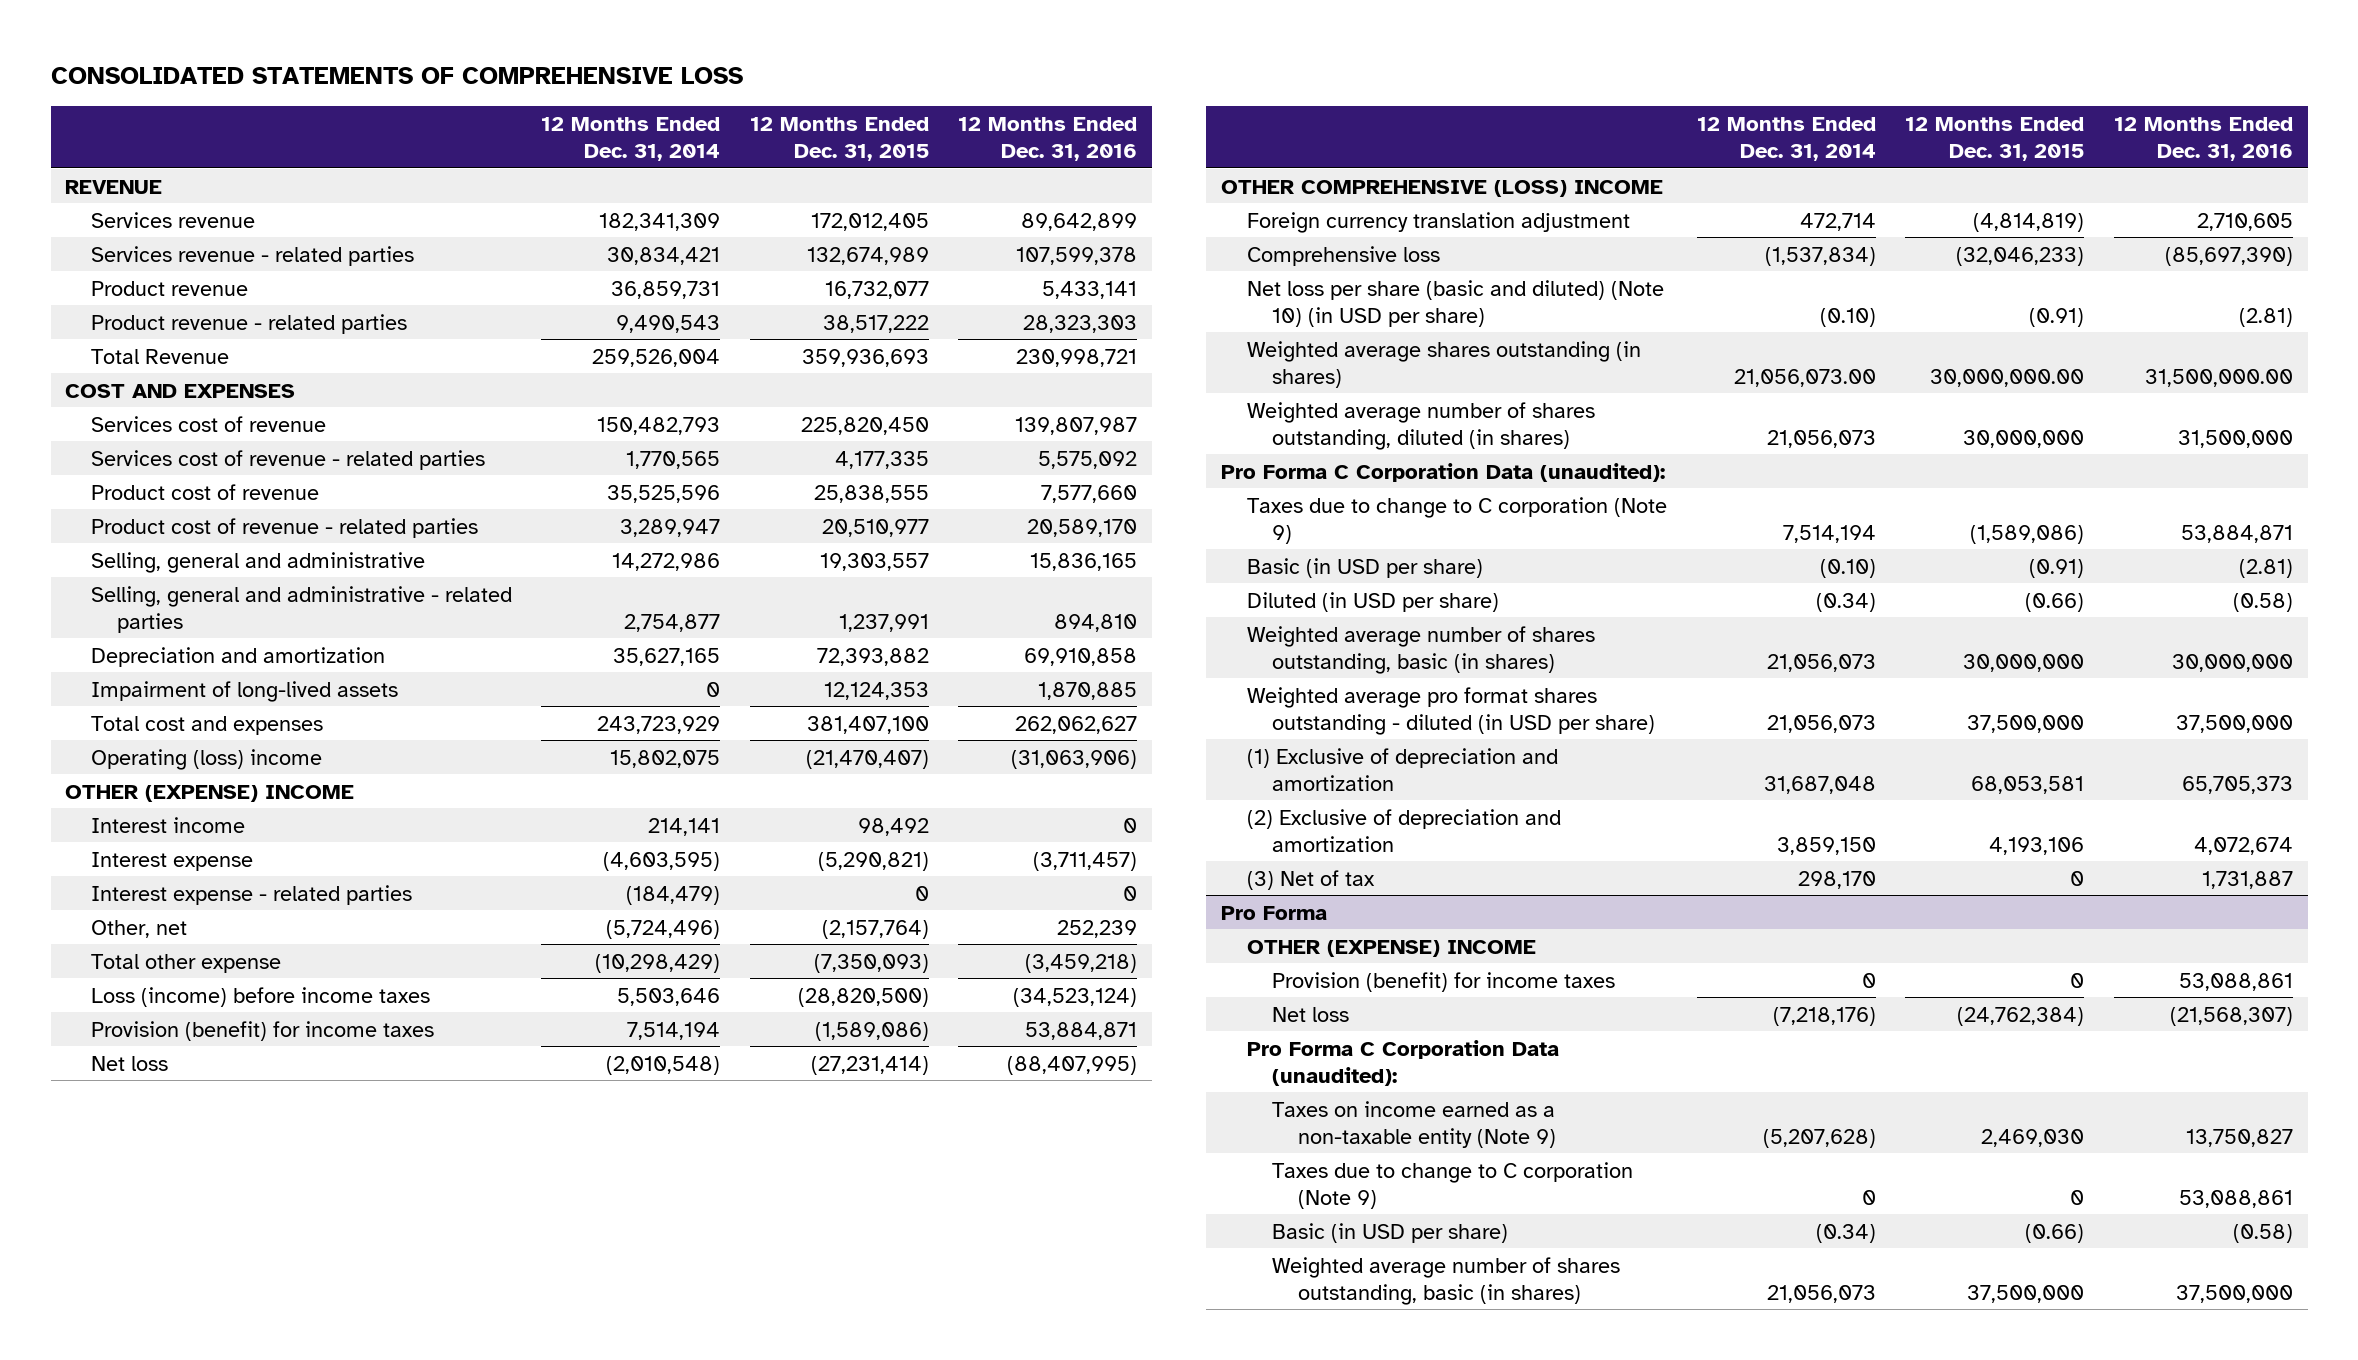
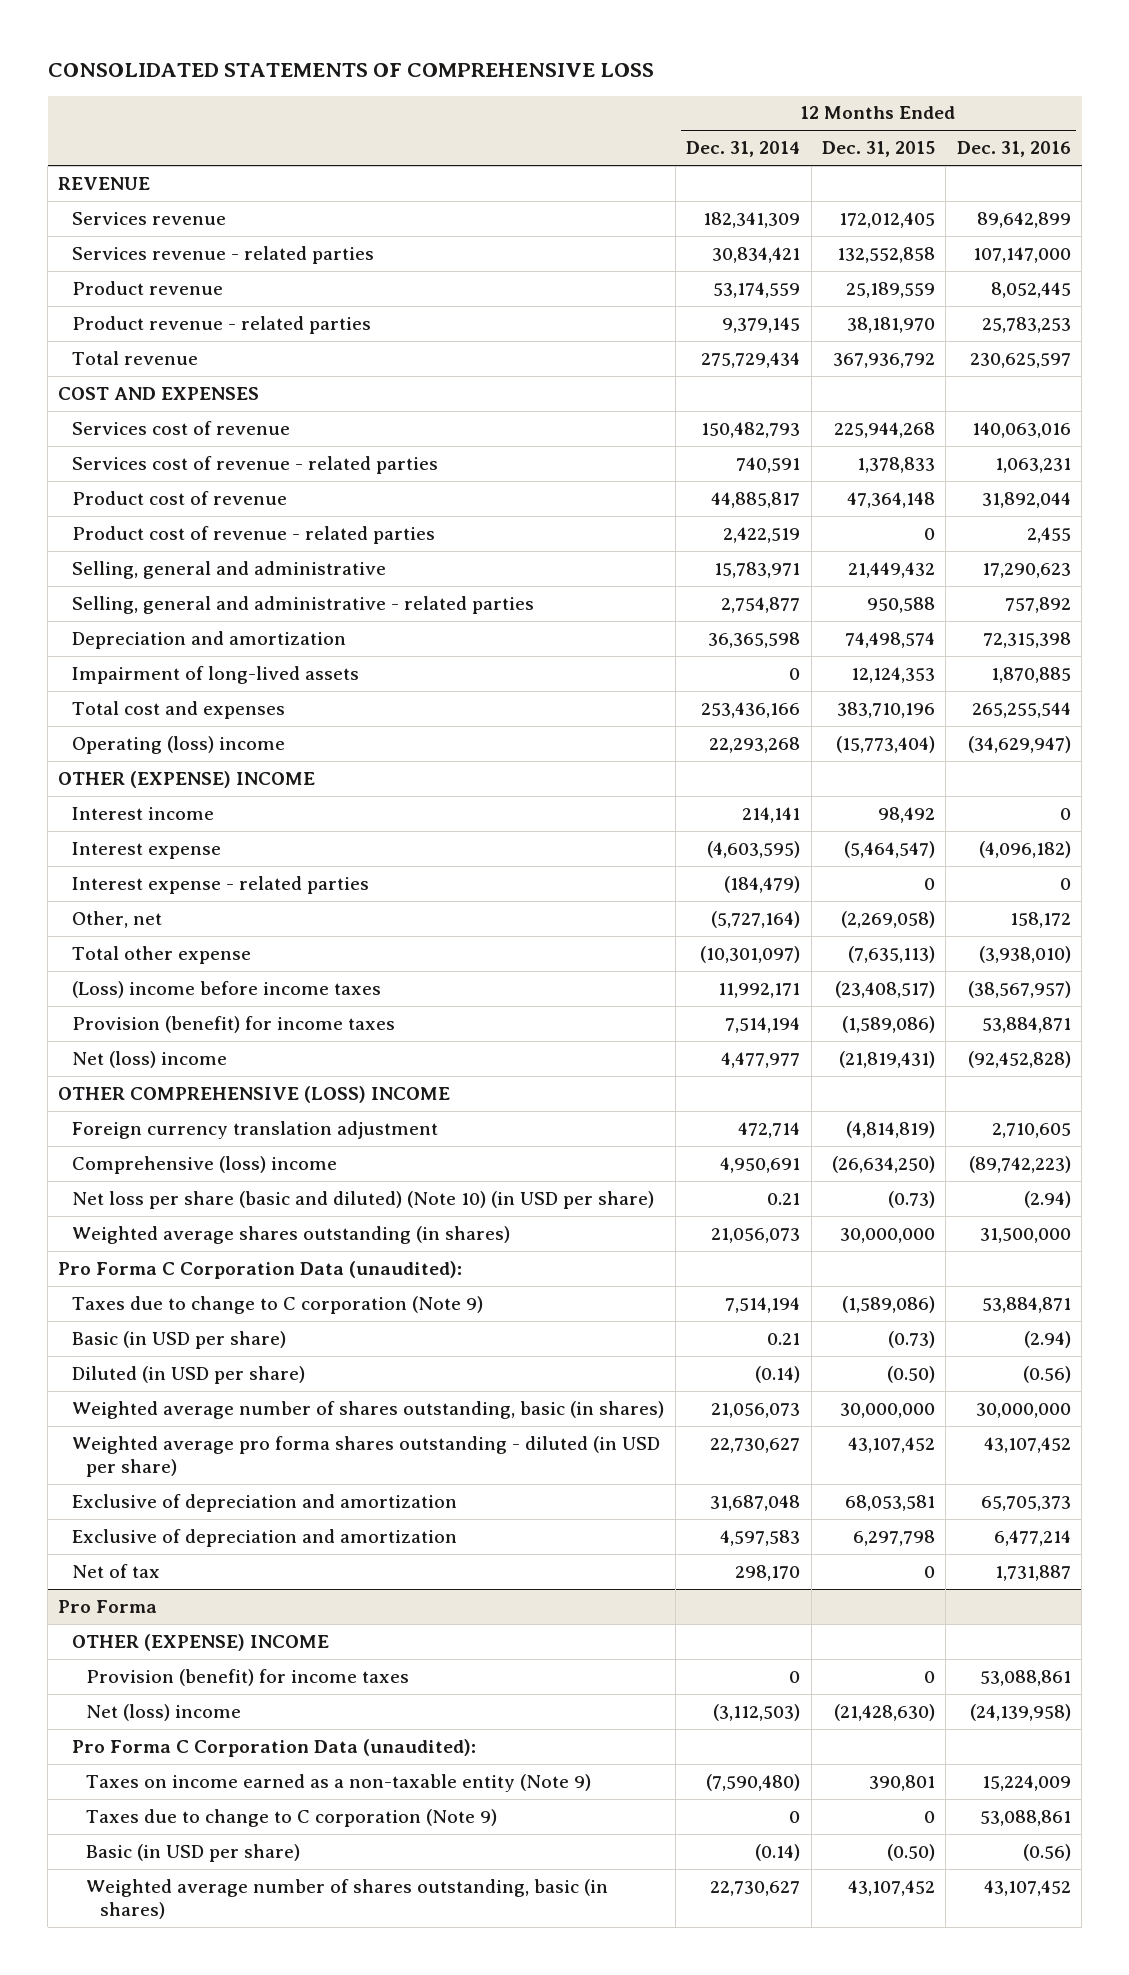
[806,246,929,265] 132,674,989 -> [836,246,935,263] 132,552,858
[1016,246,1138,265] 107,599,378 -> [972,246,1071,263] 107,147,000
[611,280,721,299] 36,859,731 -> [713,281,801,298] 53,174,559
[824,280,929,299] 16,732,077 -> [845,281,935,298] 25,189,559
[1042,280,1138,299] 5,433,141 -> [990,281,1071,298] 8,052,445
[616,314,721,333] 9,490,543 -> [722,316,801,333] 9,379,145
[822,314,929,333] 38,517,222 -> [846,316,935,333] 38,181,970
[1023,314,1138,333] 28,323,303 -> [981,316,1071,333] 25,783,253
[91,348,230,364] Total Revenue -> [72,350,199,365] Total revenue
[592,348,721,367] 259,526,004 -> [701,351,801,368] 275,729,434
[801,348,929,367] 359,936,693 -> [832,352,935,368] 367,936,792
[1016,348,1138,367] 230,998,721 -> [969,352,1071,368] 230,625,597
[800,416,929,435] 225,820,450 -> [833,421,935,438] 225,944,268
[1015,416,1138,435] 139,807,987 -> [971,421,1071,438] 140,063,016
[626,450,721,469] 1,770,565 -> [736,456,801,473] 740,591
[834,450,929,469] 4,177,335 -> [856,456,935,473] 1,378,833
[1038,450,1138,469] 5,575,092 -> [994,457,1071,473] 1,063,231
[607,484,721,503] 35,525,596 -> [711,491,801,508] 44,885,817
[813,484,929,503] 25,838,555 -> [846,491,935,508] 47,364,148
[1041,484,1138,503] 7,577,660 -> [981,491,1071,508] 31,892,044
[620,518,721,537] 3,289,947 -> [723,526,801,543] 2,422,519
[821,518,929,537] 20,510,977 -> [923,527,935,540] 0
[1027,518,1138,537] 20,589,170 -> [1026,526,1071,543] 2,455
[612,552,721,571] 14,272,986 -> [714,561,801,578] 15,783,971
[819,552,929,571] 19,303,557 -> [847,561,935,578] 21,449,432
[1030,552,1138,571] 15,836,165 -> [981,562,1071,578] 17,290,623
[838,613,929,632] 1,237,991 -> [866,596,935,613] 950,588
[1054,613,1138,632] 894,810 -> [1004,596,1071,613] 757,892
[613,647,721,666] 35,627,165 -> [708,631,801,648] 36,365,598
[816,647,929,666] 72,393,882 -> [844,631,935,648] 74,498,574
[1024,647,1138,666] 69,910,858 -> [982,631,1071,648] 72,315,398
[597,715,721,734] 243,723,929 -> [701,701,801,718] 253,436,166
[806,715,929,734] 381,407,100 -> [836,701,935,718] 383,710,196
[1015,715,1138,734] 262,062,627 -> [971,701,1071,718] 265,255,544
[610,749,721,768] 15,802,075 -> [709,736,801,753] 22,293,268
[805,749,929,769] (21,470,407) -> [835,735,935,753] (15,773,404)
[1011,749,1138,769] (31,063,906) -> [967,735,1071,753] (34,629,947)
[817,851,929,871] (5,290,821) -> [843,840,935,858] (5,464,547)
[1033,851,1138,871] (3,711,457) -> [978,840,1071,858] (4,096,182)
[606,919,721,939] (5,724,496) -> [711,910,801,928] (5,727,164)
[821,919,929,939] (2,157,764) -> [840,910,935,928] (2,269,058)
[1057,919,1138,938] 252,239 -> [1009,911,1071,928] 158,172
[595,953,721,973] (10,298,429) -> [700,945,801,963] (10,301,097)
[813,953,929,973] (7,350,093) -> [847,945,935,963] (7,635,113)
[1025,953,1138,973] (3,459,218) -> [978,945,1071,963] (3,938,010)
[91,986,431,1007] Loss (income) before income taxes -> [72,980,382,998] (Loss) income before income taxes
[617,987,721,1006] 5,503,646 -> [718,982,801,998] 11,992,171
[797,987,929,1007] (28,820,500) -> [834,980,935,998] (23,408,517)
[1013,987,1138,1007] (34,523,124) -> [967,980,1071,998] (38,567,957)
[91,1055,169,1071] Net loss -> [72,1050,228,1068] Net (loss) income
[606,1055,721,1075] (2,010,548) -> [721,1051,801,1068] 4,477,977
[810,1055,929,1075] (27,231,414) -> [838,1050,935,1068] (21,819,431)
[1007,1055,1138,1075] (88,407,995) -> [967,1050,1071,1068] (92,452,828)
[1246,401,1595,450] Weighted average number of shares outstanding, diluted (in shares) -> none
[1246,245,1440,266] Comprehensive loss -> [72,1155,338,1174] Comprehensive (loss) income
[1765,246,1877,266] (1,537,834) -> [720,1156,801,1173] 4,950,691
[1956,246,2085,266] (32,046,233) -> [831,1155,935,1173] (26,634,250)
[2164,246,2293,266] (85,697,390) -> [968,1155,1071,1173] (89,742,223)
[1820,307,1877,327] (0.10) -> [767,1192,801,1205] 0.21
[2029,307,2085,327] (0.91) -> [887,1190,935,1208] (0.73)
[2238,307,2293,327] (2.81) -> [1023,1190,1071,1208] (2.94)
[1734,368,1877,387] 21,056,073.00 -> [711,1227,801,1243] 21,056,073
[1930,368,2085,387] 30,000,000.00 -> [839,1227,935,1243] 30,000,000
[2144,368,2293,387] 31,500,000.00 -> [979,1227,1071,1243] 31,500,000
[1820,558,1877,578] (0.10) -> [767,1332,801,1345] 0.21
[2029,558,2085,578] (0.91) -> [887,1330,935,1348] (0.73)
[2238,558,2293,578] (2.81) -> [1023,1330,1071,1348] (2.94)
[1816,592,1877,612] (0.34) -> [755,1365,801,1383] (0.14)
[2025,592,2085,612] (0.66) -> [886,1365,935,1383] (0.50)
[2232,592,2293,612] (0.58) -> [1022,1365,1071,1383] (0.56)
[1246,686,1656,735] Weighted average pro format shares outstanding - diluted (in USD per share) -> [72,1435,661,1478] Weighted average pro forma shares outstanding - diluted (in USD per share)
[1767,714,1877,733] 21,056,073 -> [710,1437,801,1453] 22,730,627
[1967,714,2085,733] 37,500,000 -> [847,1436,935,1453] 43,107,452
[2175,714,2293,733] 37,500,000 -> [983,1436,1071,1453] 43,107,452
[1246,747,1558,791] (1) Exclusive of depreciation and amortization -> [72,1493,458,1512] Exclusive of depreciation and amortization
[1246,808,1561,852] (2) Exclusive of depreciation and amortization -> [72,1528,458,1547] Exclusive of depreciation and amortization
[1777,836,1877,855] 3,859,150 -> [720,1529,801,1546] 4,597,583
[1989,836,2085,855] 4,193,106 -> [852,1529,935,1546] 6,297,798
[2193,836,2293,855] 4,072,674 -> [993,1529,1071,1546] 6,477,214
[1246,869,1375,890] (3) Net of tax -> [72,1563,161,1578] Net of tax
[1272,1006,1350,1022] Net loss -> [86,1703,242,1721] Net (loss) income
[1773,1006,1877,1026] (7,218,176) -> [713,1703,801,1721] (3,112,503)
[1957,1006,2085,1026] (24,762,384) -> [833,1703,935,1721] (21,428,630)
[2169,1006,2293,1026] (21,568,307) -> [969,1703,1071,1721] (24,139,958)
[1763,1128,1877,1148] (5,207,628) -> [706,1773,801,1791] (7,590,480)
[1981,1128,2085,1147] 2,469,030 -> [868,1774,935,1791] 390,801
[2185,1128,2293,1147] 13,750,827 -> [981,1774,1071,1791] 15,224,009
[1816,1223,1877,1243] (0.34) -> [755,1843,801,1861] (0.14)
[2025,1223,2085,1243] (0.66) -> [886,1843,935,1861] (0.50)
[2232,1223,2293,1243] (0.58) -> [1022,1843,1071,1861] (0.56)
[1767,1284,1877,1303] 21,056,073 -> [710,1880,801,1896] 22,730,627
[1967,1284,2085,1303] 37,500,000 -> [847,1879,935,1896] 43,107,452
[2175,1284,2293,1303] 37,500,000 -> [983,1879,1071,1896] 43,107,452

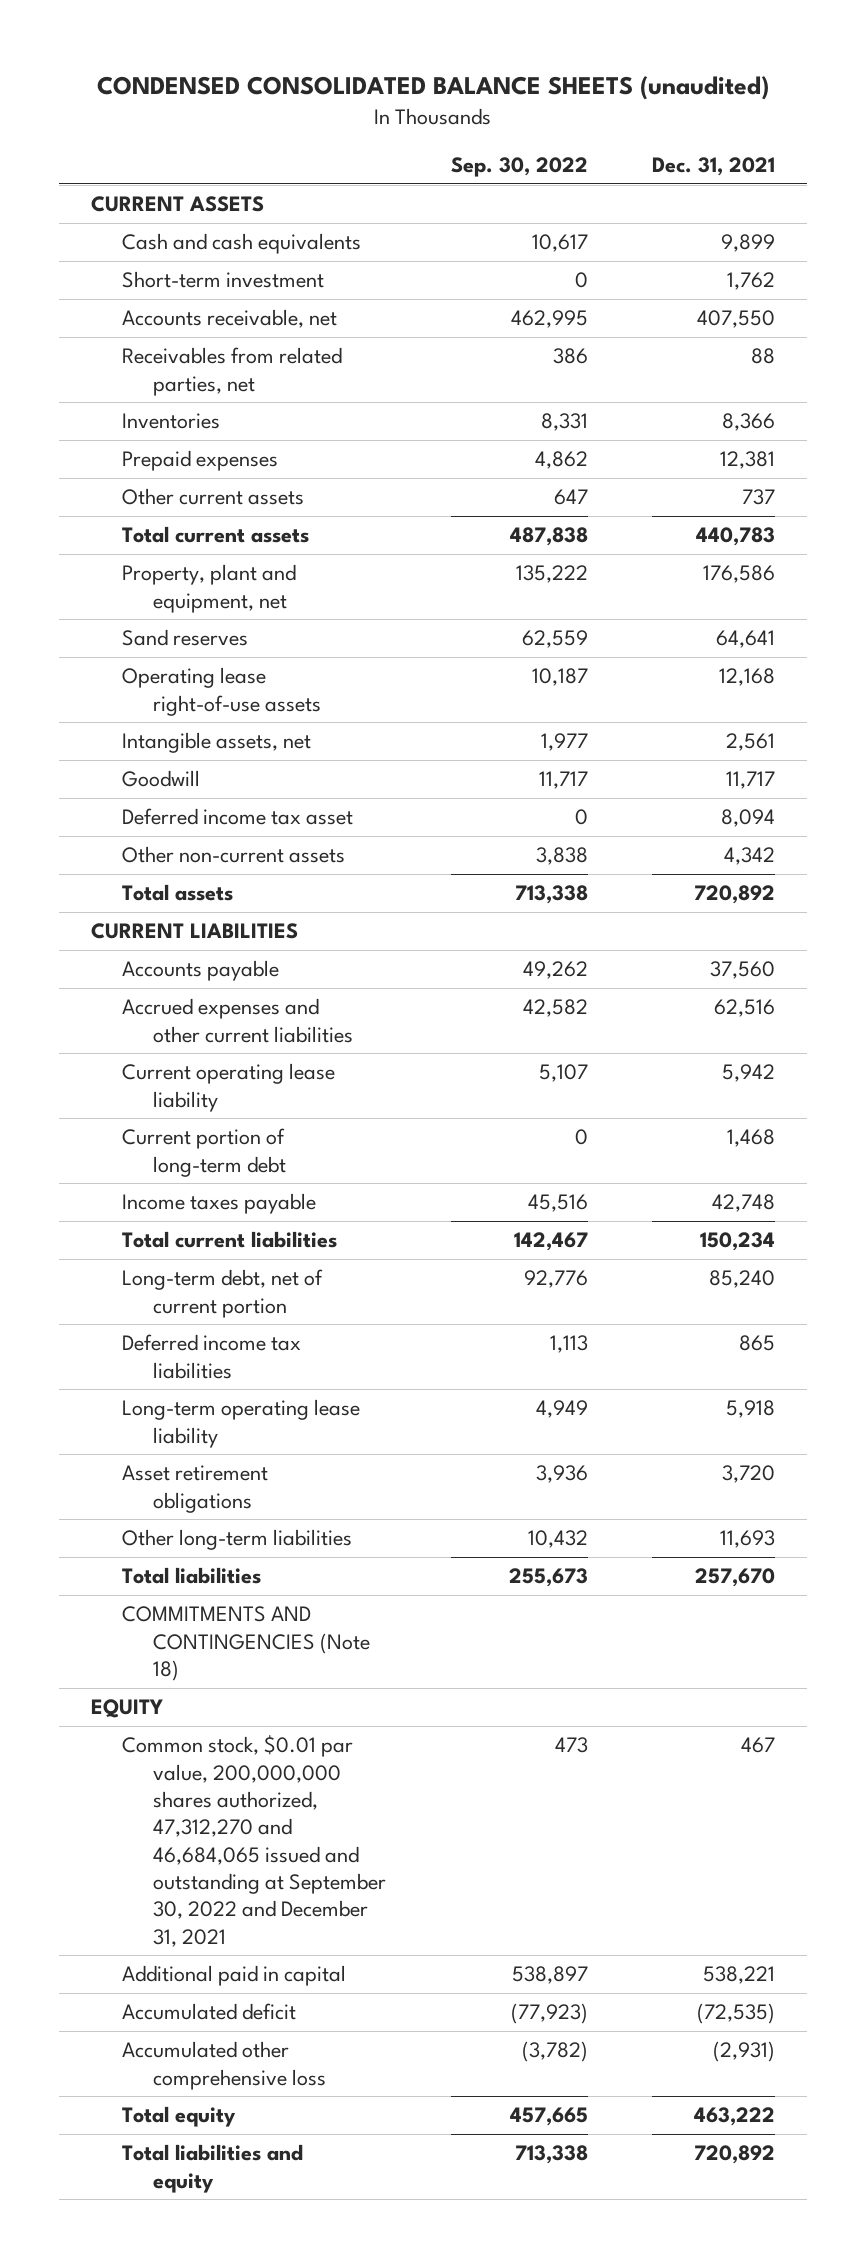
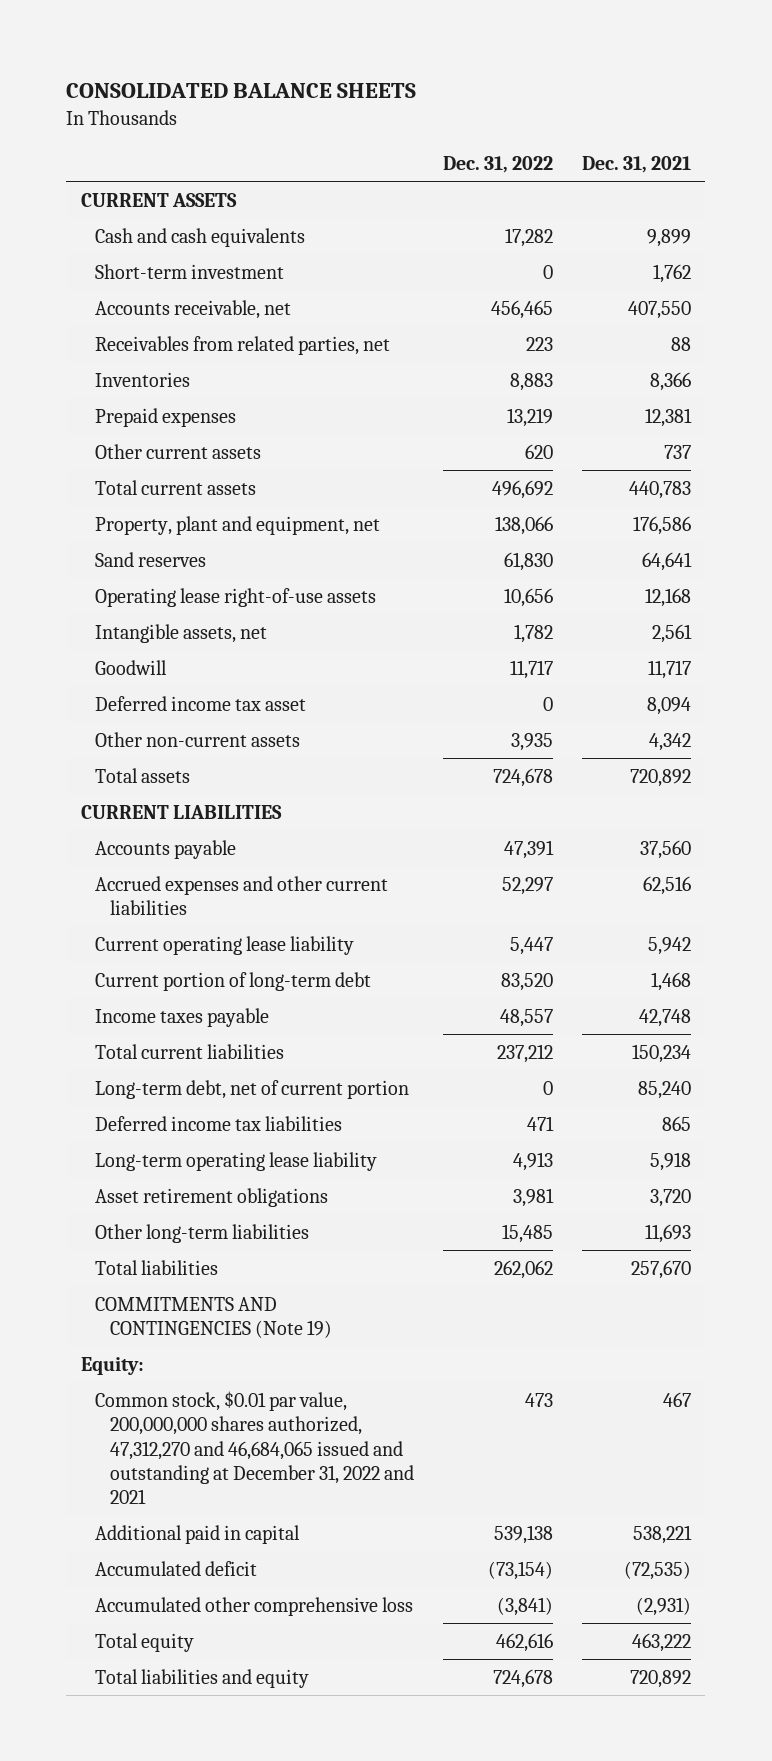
[97,75,770,100] CONDENSED CONSOLIDATED BALANCE SHEETS (unaudited) -> [66,82,417,98] CONSOLIDATED BALANCE SHEETS
[450,157,588,178] Sep. 30, 2022 -> none
none -> [442,155,553,173] Dec. 31, 2022
[122,1606,371,1681] COMMITMENTS AND CONTINGENCIES (Note 18) -> [95,1296,332,1339] COMMITMENTS AND CONTINGENCIES (Note 19)
[91,1699,164,1719] EQUITY -> [80,1356,144,1375] Equity:
[122,1735,387,1947] Common stock, $0.01 par value, 200,000,000 shares authorized, 47,312,270 and 46,684,065 issued and outstanding at September 30, 2022 and December 31, 2021 -> [95,1390,414,1505] Common stock, $0.01 par value, 200,000,000 shares authorized, 47,312,270 and 46,684,065 issued and outstanding at December 31, 2022 and 2021

